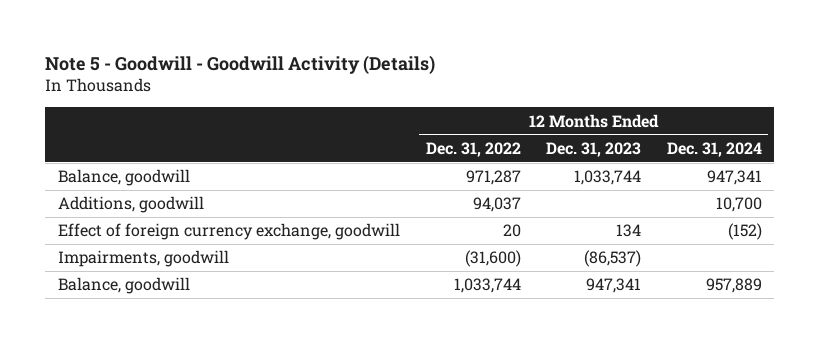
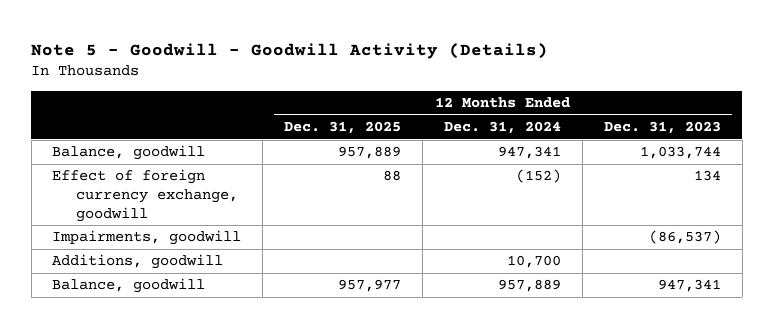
[425,141,521,157] Dec. 31, 2022 -> none
none -> [284,121,402,135] Dec. 31, 2025
[58,196,205,214] Additions, goodwill -> [52,254,224,270] Additions, goodwill

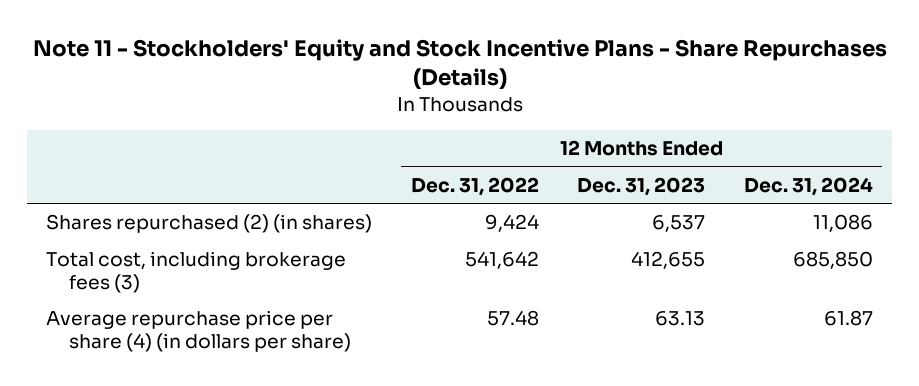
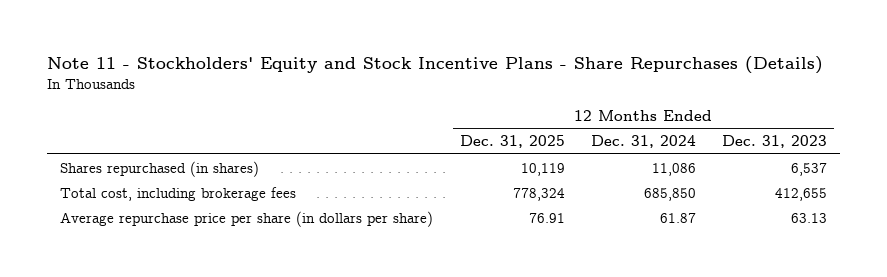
[410,176,539,196] Dec. 31, 2022 -> none
none -> [459,135,565,149] Dec. 31, 2025
[46,214,373,234] Shares repurchased (2) (in shares) -> [60,160,260,177] Shares repurchased (in shares)
[46,251,347,293] Total cost, including brokerage fees (3) -> [60,186,297,201] Total cost, including brokerage fees
[46,310,351,352] Average repurchase price per share (4) (in dollars per share) -> [60,210,434,227] Average repurchase price per share (in dollars per share)

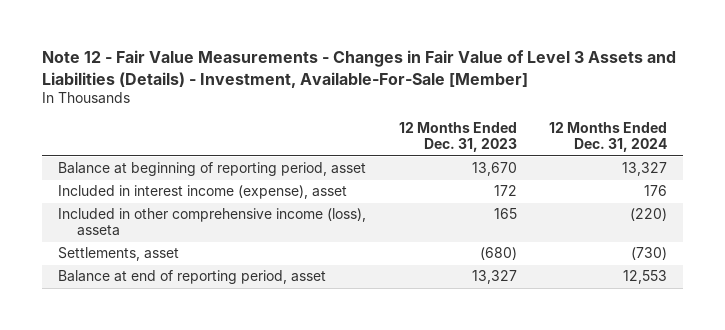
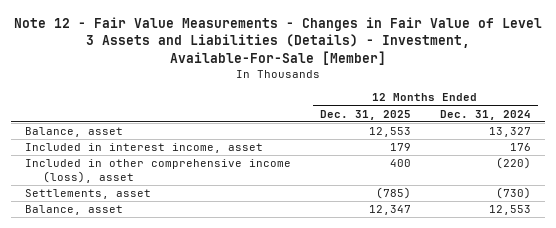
[398,122,517,153] 12 Months Ended Dec. 31, 2023 -> none
none -> [319,109,411,120] Dec. 31, 2025
[58,162,367,177] Balance at beginning of reporting period, asset -> [24,127,123,138] Balance, asset
[58,185,348,200] Included in interest income (expense), asset -> [24,143,263,154] Included in interest income, asset
[58,208,367,237] Included in other comprehensive income (loss), asseta -> [24,159,291,183] Included in other comprehensive income (loss), asset
[58,270,327,285] Balance at end of reporting period, asset -> [24,205,123,216] Balance, asset

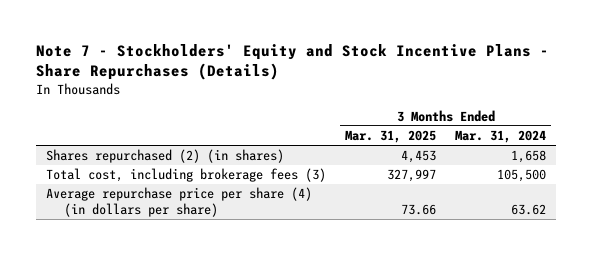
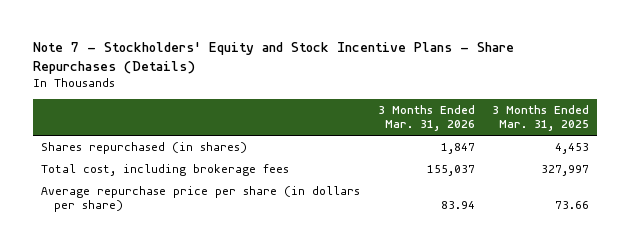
[455,130,547,144] Mar. 31, 2024 -> none
none -> [377,105,475,132] 3 Months Ended Mar. 31, 2026
[45,149,284,164] Shares repurchased (2) (in shares) -> [41,142,248,155] Shares repurchased (in shares)
[45,168,326,183] Total cost, including brokerage fees (3) -> [41,164,290,177] Total cost, including brokerage fees
[45,187,312,218] Average repurchase price per share (4) (in dollars per share) -> [41,186,361,213] Average repurchase price per share (in dollars per share)

